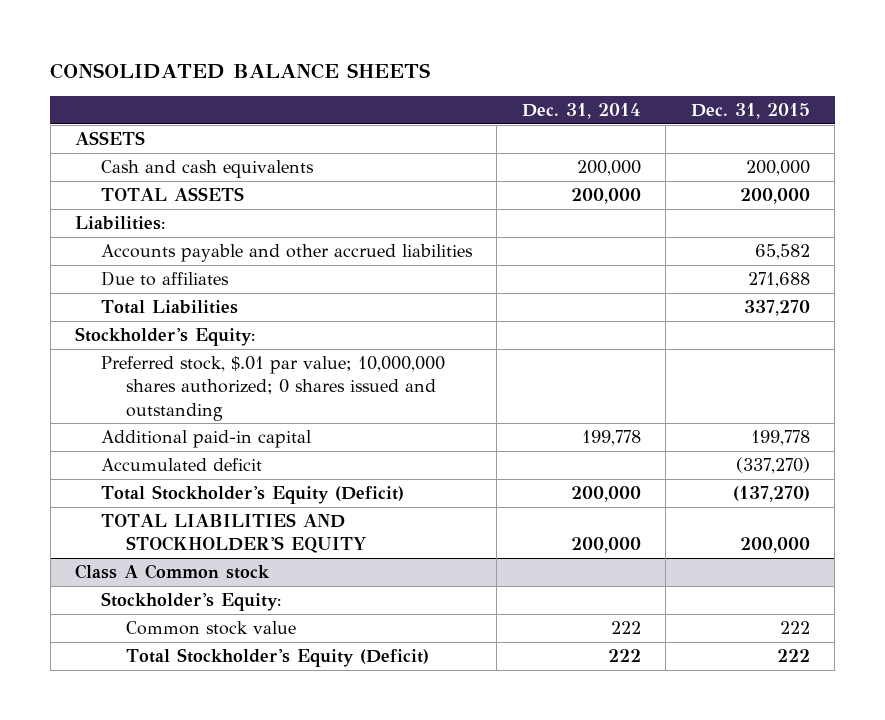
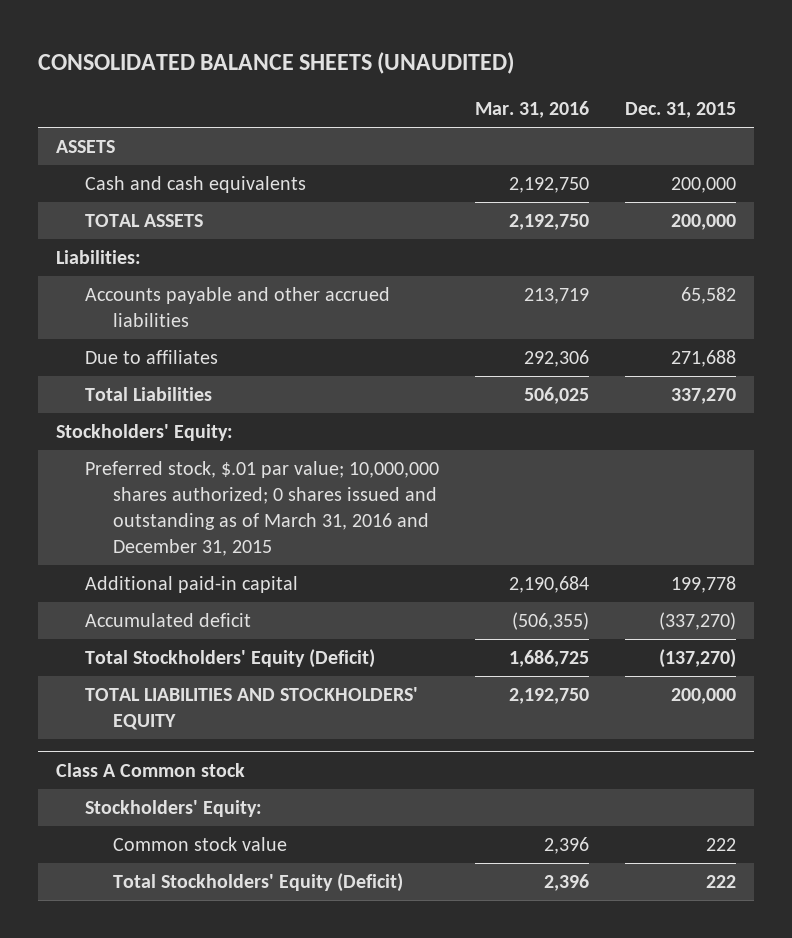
[50,63,431,80] CONSOLIDATED BALANCE SHEETS -> [38,51,515,74] CONSOLIDATED BALANCE SHEETS (UNAUDITED)
[521,103,641,120] Dec. 31, 2014 -> none
none -> [474,101,589,119] Mar. 31, 2016
[75,327,256,347] Stockholder's Equity: -> [56,424,234,442] Stockholders' Equity:
[100,356,445,421] Preferred stock, $.01 par value; 10,000,000 shares authorized; 0 shares issued and outstanding -> [84,461,439,557] Preferred stock, $.01 par value; 10,000,000 shares authorized; 0 shares issued and outstanding as of March 31, 2016 and December 31, 2015
[100,485,404,505] Total Stockholder's Equity (Deficit) -> [84,649,375,669] Total Stockholders' Equity (Deficit)
[100,513,366,554] TOTAL LIABILITIES AND STOCKHOLDER'S EQUITY -> [84,687,418,731] TOTAL LIABILITIES AND STOCKHOLDERS' EQUITY
[100,592,281,612] Stockholder's Equity: -> [84,800,262,818] Stockholders' Equity:
[125,648,429,668] Total Stockholder's Equity (Deficit) -> [113,873,404,893] Total Stockholders' Equity (Deficit)

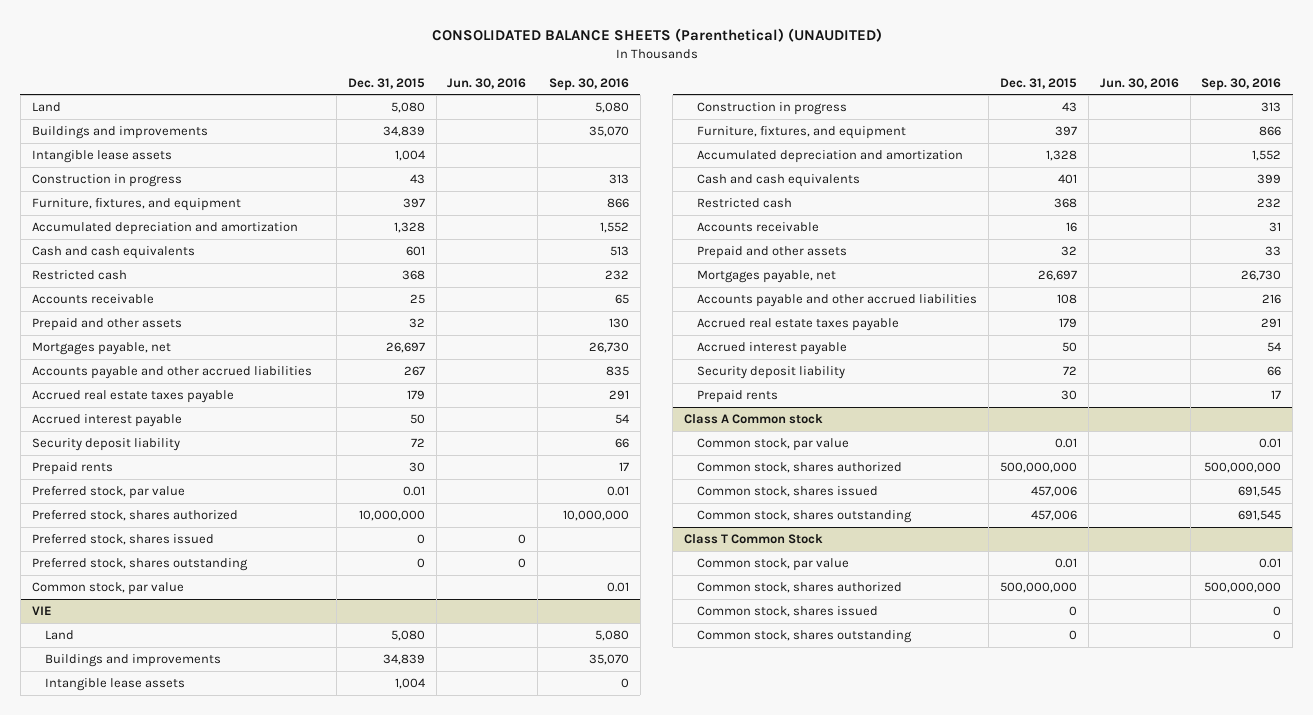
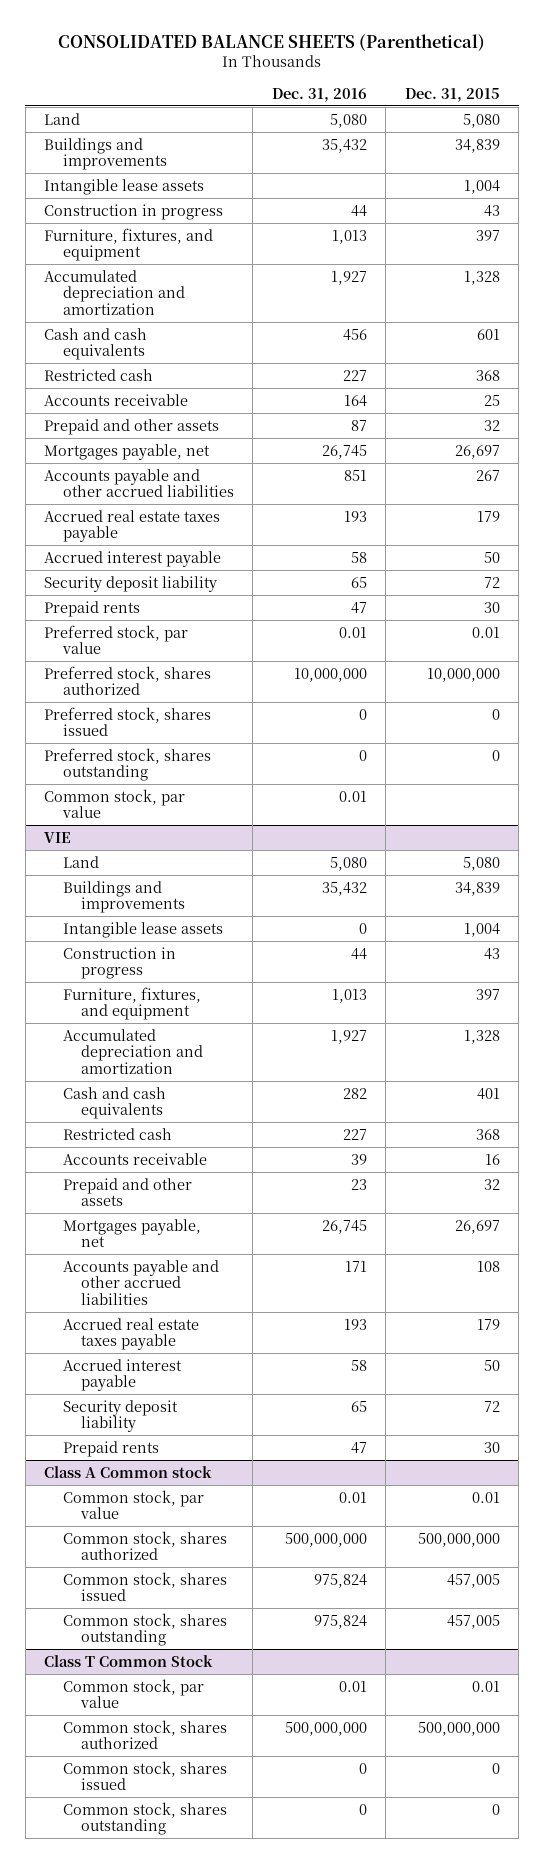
[431,28,882,43] CONSOLIDATED BALANCE SHEETS (Parenthetical) (UNAUDITED) -> [57,33,485,51] CONSOLIDATED BALANCE SHEETS (Parenthetical)
[447,77,527,89] Jun. 30, 2016 -> none
[549,77,630,91] Sep. 30, 2016 -> none
none -> [271,87,367,102] Dec. 31, 2016
[1031,485,1078,497] 457,006 -> [446,1573,500,1588] 457,005
[1031,509,1078,521] 457,006 -> [446,1614,500,1629] 457,005

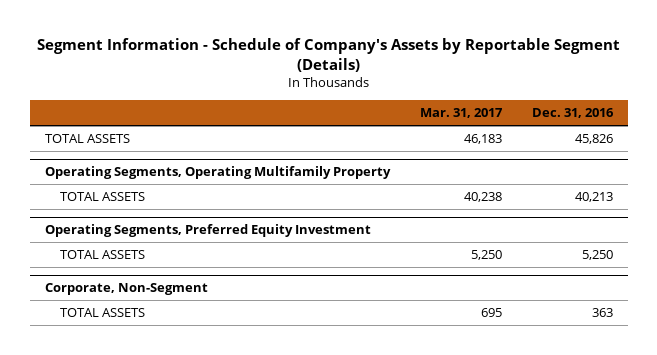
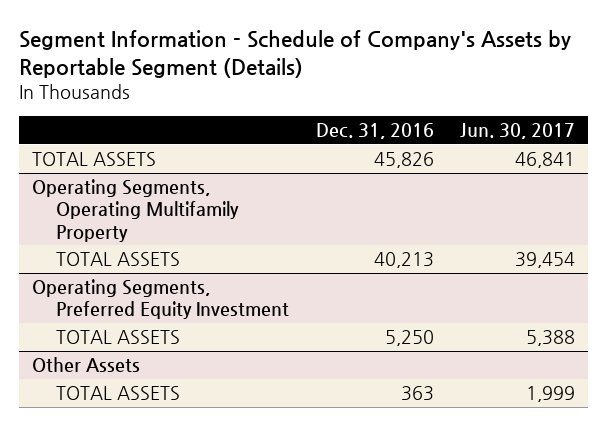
[419,108,503,119] Mar. 31, 2017 -> none
none -> [460,123,576,140] Jun. 30, 2017
[44,283,208,296] Corporate, Non-Segment -> [32,357,141,373] Other Assets

